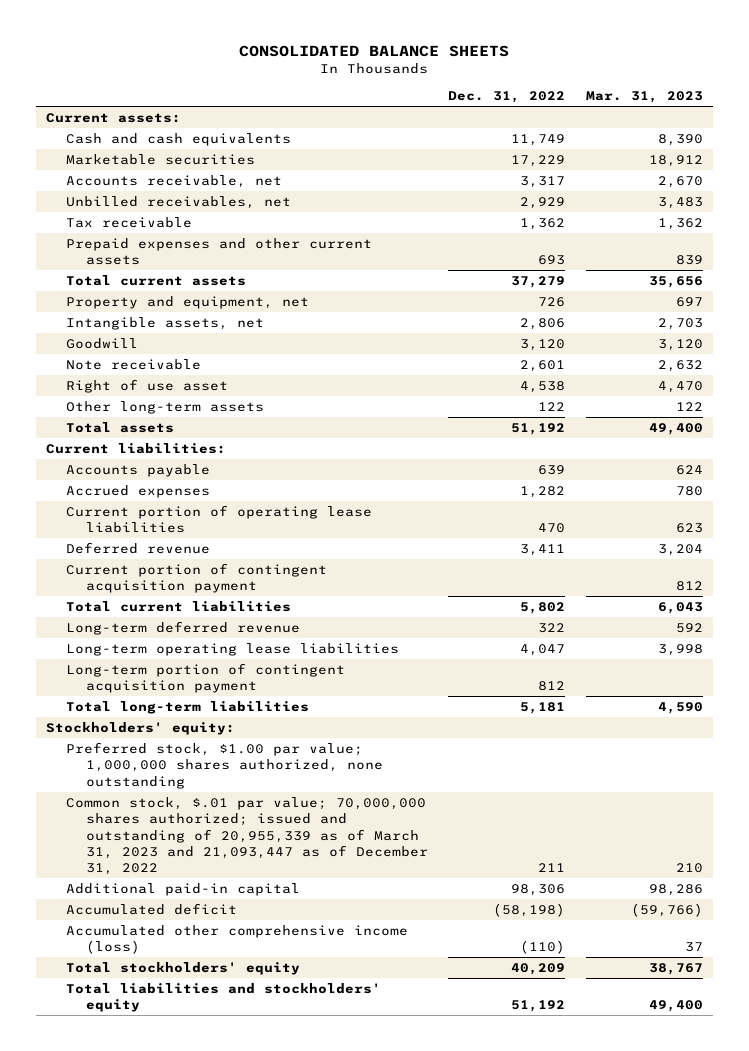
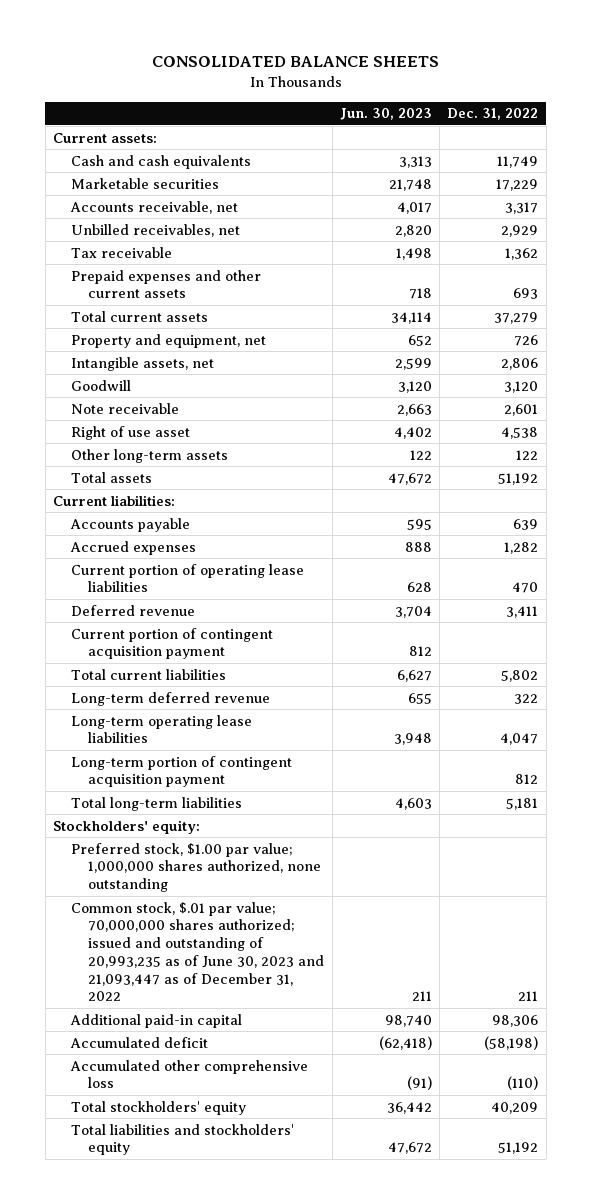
[585,91,703,104] Mar. 31, 2023 -> none
none -> [339,108,432,121] Jun. 30, 2023
[66,796,429,876] Common stock, $.01 par value; 70,000,000 shares authorized; issued and outstanding of 20,955,339 as of March 31, 2023 and 21,093,447 as of December 31, 2022 -> [70,901,325,1002] Common stock, $.01 par value; 70,000,000 shares authorized; issued and outstanding of 20,993,235 as of June 30, 2023 and 21,093,447 as of December 31, 2022
[66,924,409,955] Accumulated other comprehensive income (loss) -> [69,1059,308,1089] Accumulated other comprehensive loss

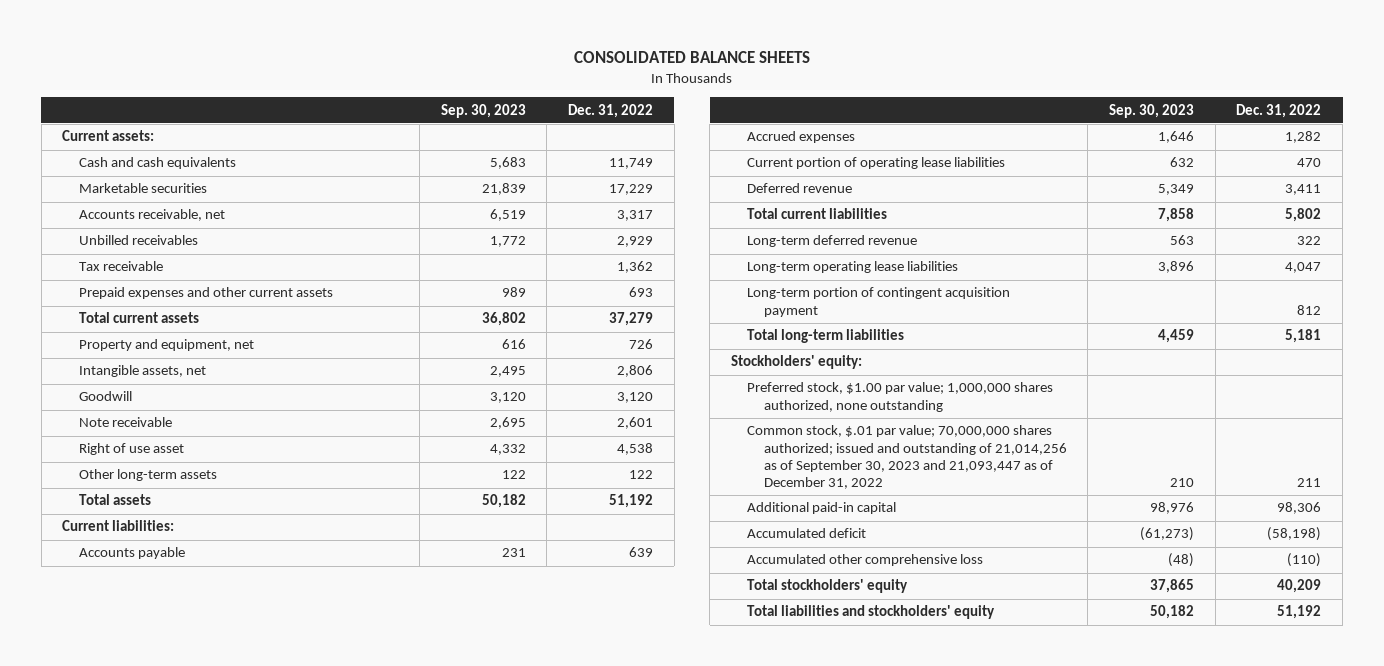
[339,108,432,121] Jun. 30, 2023 -> none
none -> [440,103,526,118] Sep. 30, 2023
[70,223,240,237] Unbilled receivables, net -> [78,235,198,246] Unbilled receivables
[70,627,273,660] Current portion of contingent acquisition payment -> none
[70,901,325,1002] Common stock, $.01 par value; 70,000,000 shares authorized; issued and outstanding of 20,993,235 as of June 30, 2023 and 21,093,447 as of December 31, 2022 -> [747,425,1067,489] Common stock, $.01 par value; 70,000,000 shares authorized; issued and outstanding of 21,014,256 as of September 30, 2023 and 21,093,447 as of December 31, 2022

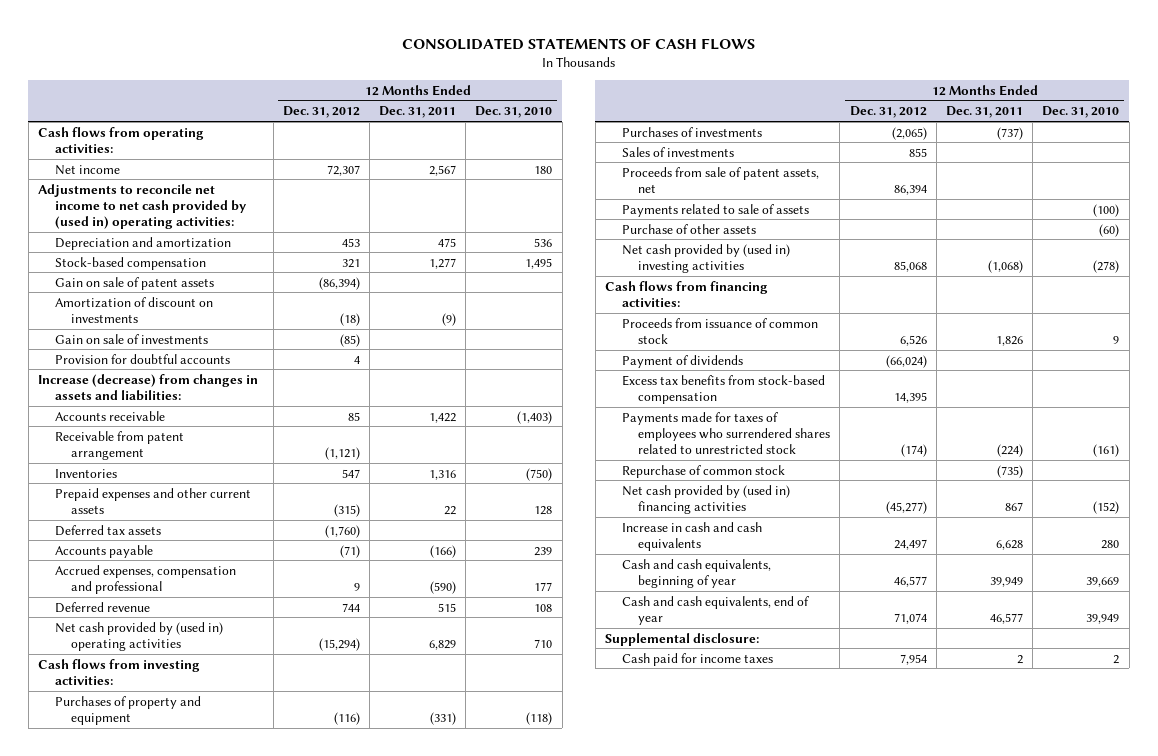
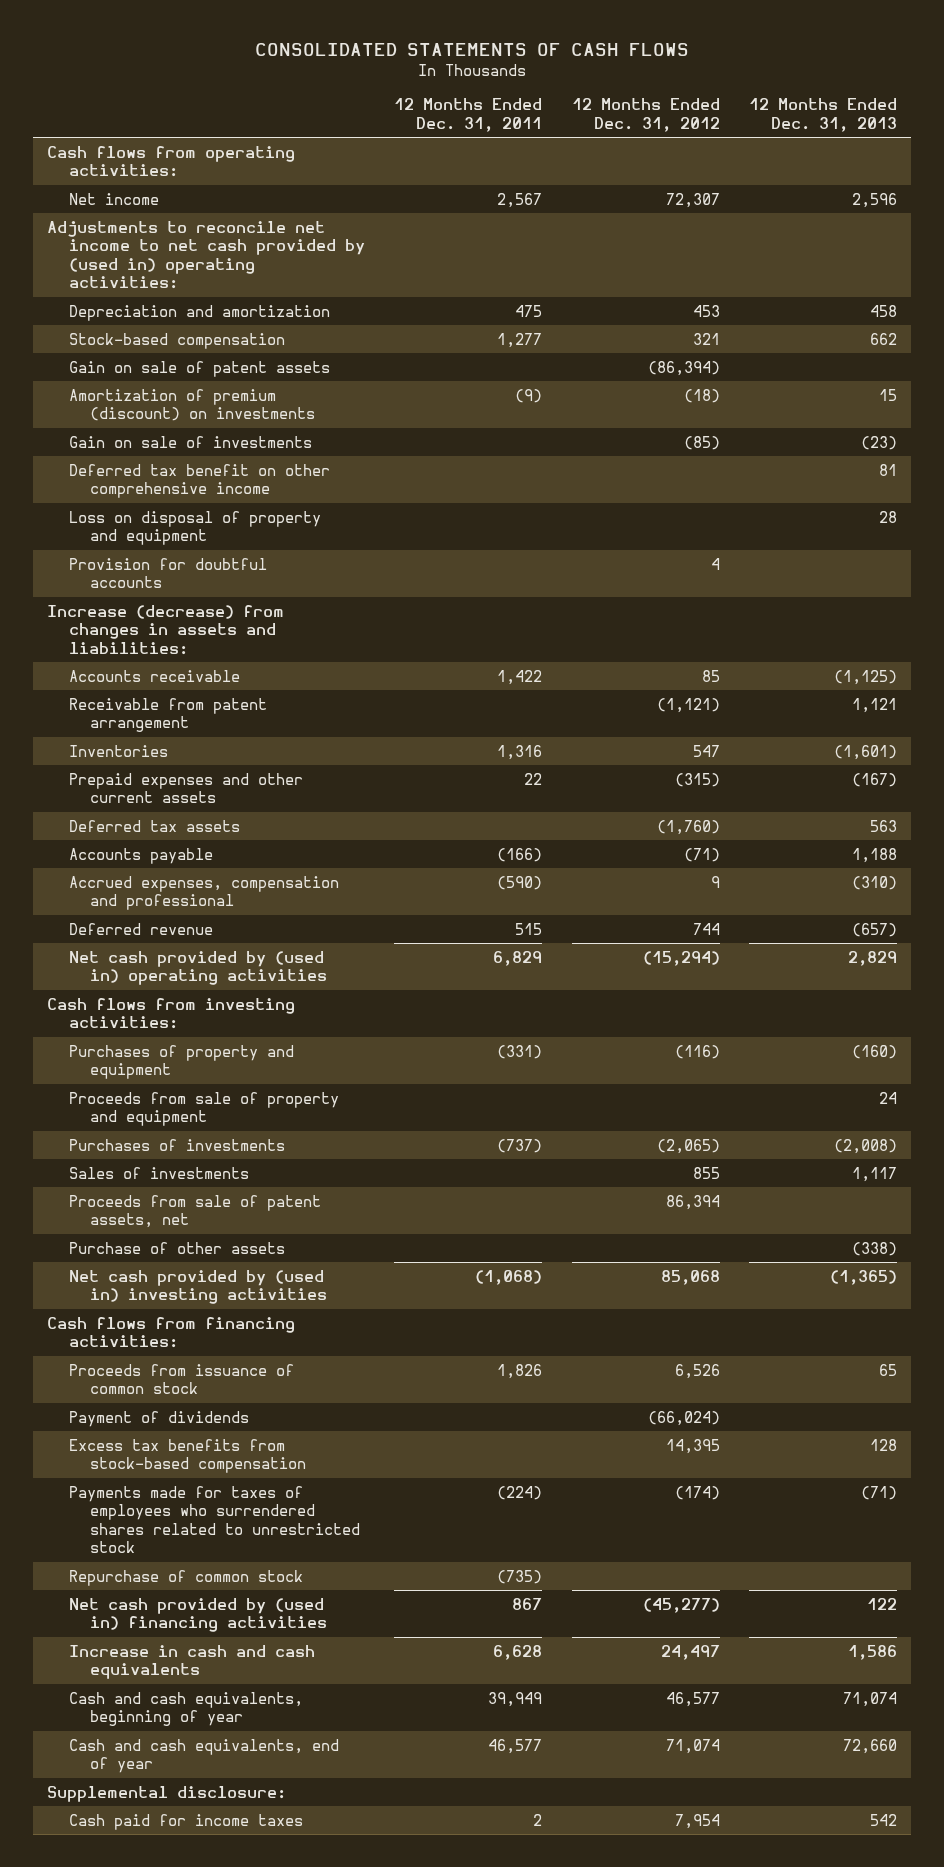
[475,106,553,119] Dec. 31, 2010 -> none
none -> [748,98,897,132] 12 Months Ended Dec. 31, 2013
[54,296,213,323] Amortization of discount on investments -> [68,388,316,422] Amortization of premium (discount) on investments
none -> [68,463,330,499] Deferred tax benefit on other comprehensive income
none -> [68,510,321,546] Loss on disposal of property and equipment
none -> [68,1091,339,1127] Proceeds from sale of property and equipment
[621,203,809,217] Payments related to sale of assets -> none

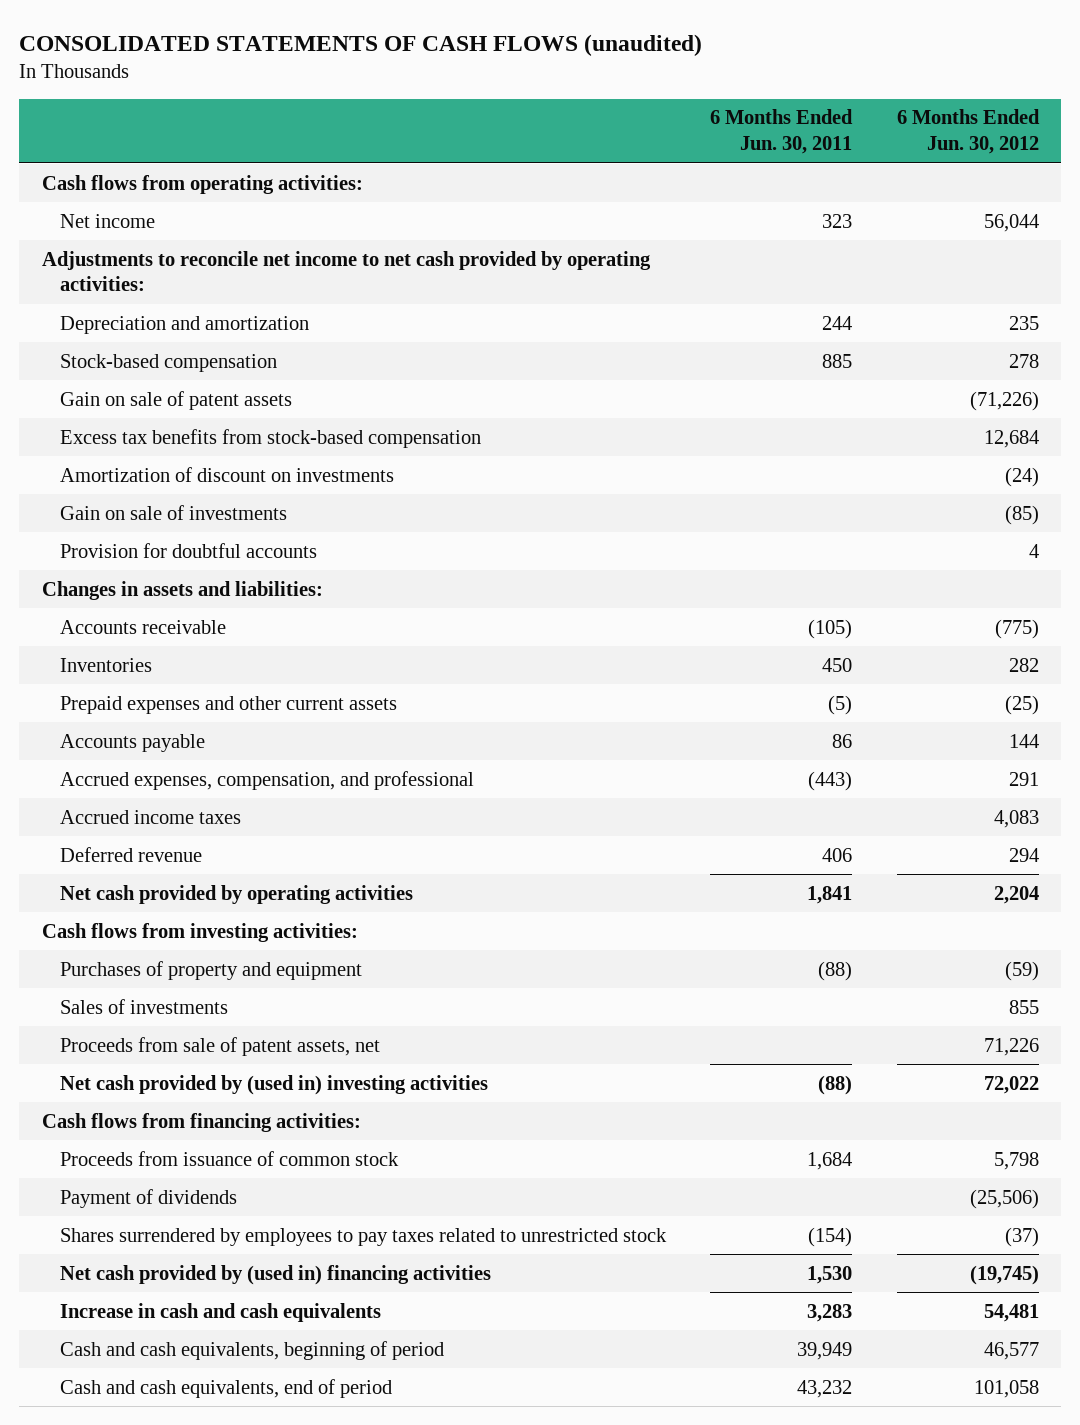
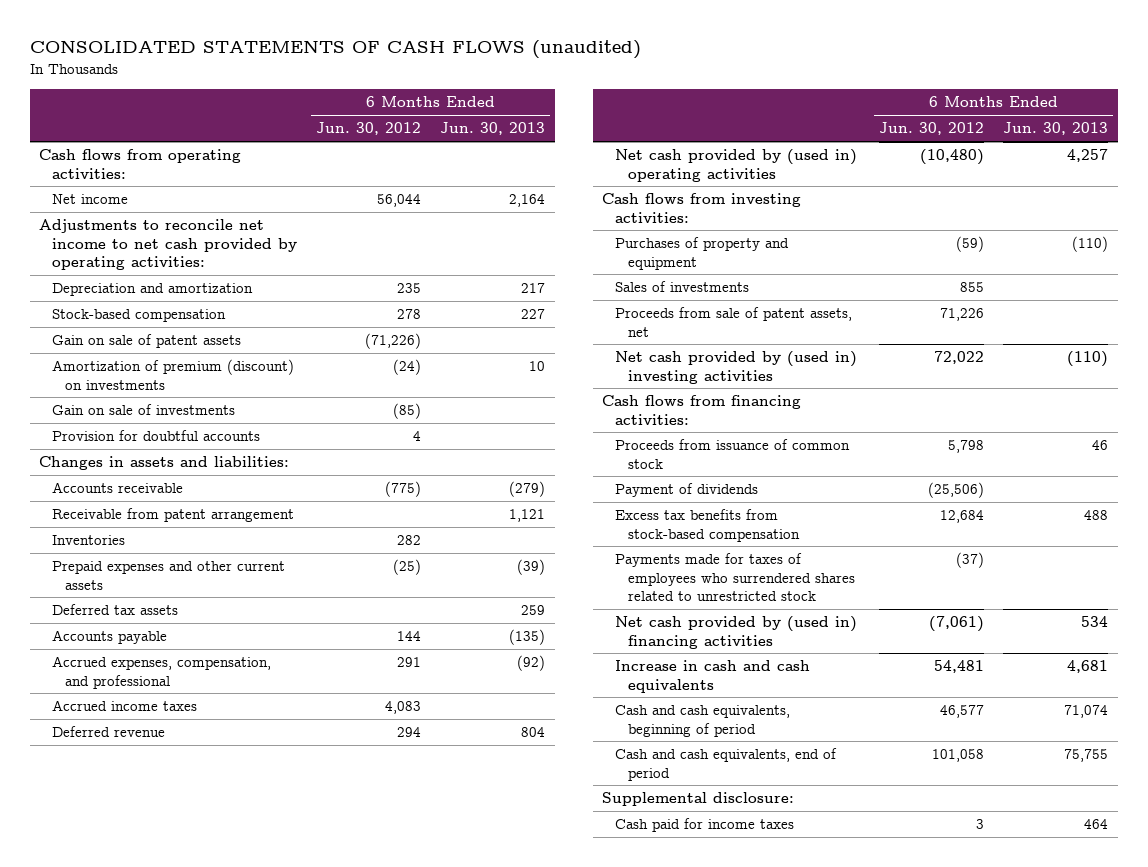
[710,109,854,155] 6 Months Ended Jun. 30, 2011 -> none
none -> [440,122,546,136] Jun. 30, 2013
[60,466,395,482] Amortization of discount on investments -> [51,359,294,390] Amortization of premium (discount) on investments
none -> [51,508,294,523] Receivable from patent arrangement
none -> [51,604,178,616] Deferred tax assets
[60,884,414,904] Net cash provided by operating activities -> [615,149,858,182] Net cash provided by (used in) operating activities
[993,885,1039,904] 2,204 -> [920,149,985,166] (10,480)
[60,428,482,448] Excess tax benefits from stock-based compensation -> [615,509,800,542] Excess tax benefits from stock-based compensation
[60,1227,668,1246] Shares surrendered by employees to pay taxes related to unrestricted stock -> [615,553,855,601] Payments made for taxes of employees who surrendered shares related to unrestricted stock
[969,1264,1039,1285] (19,745) -> [929,616,985,633] (7,061)
none -> [602,792,795,807] Supplemental disclosure:
none -> [615,818,795,833] Cash paid for income taxes

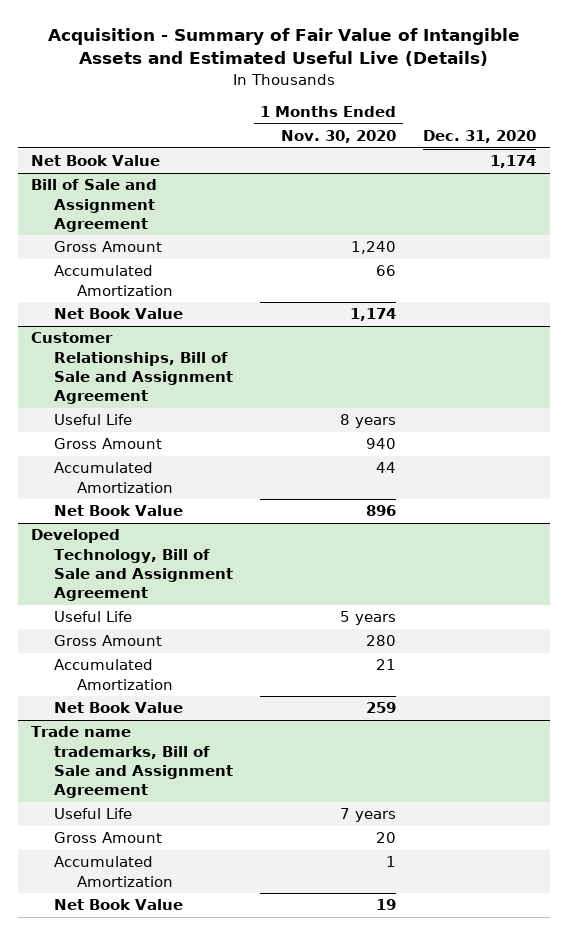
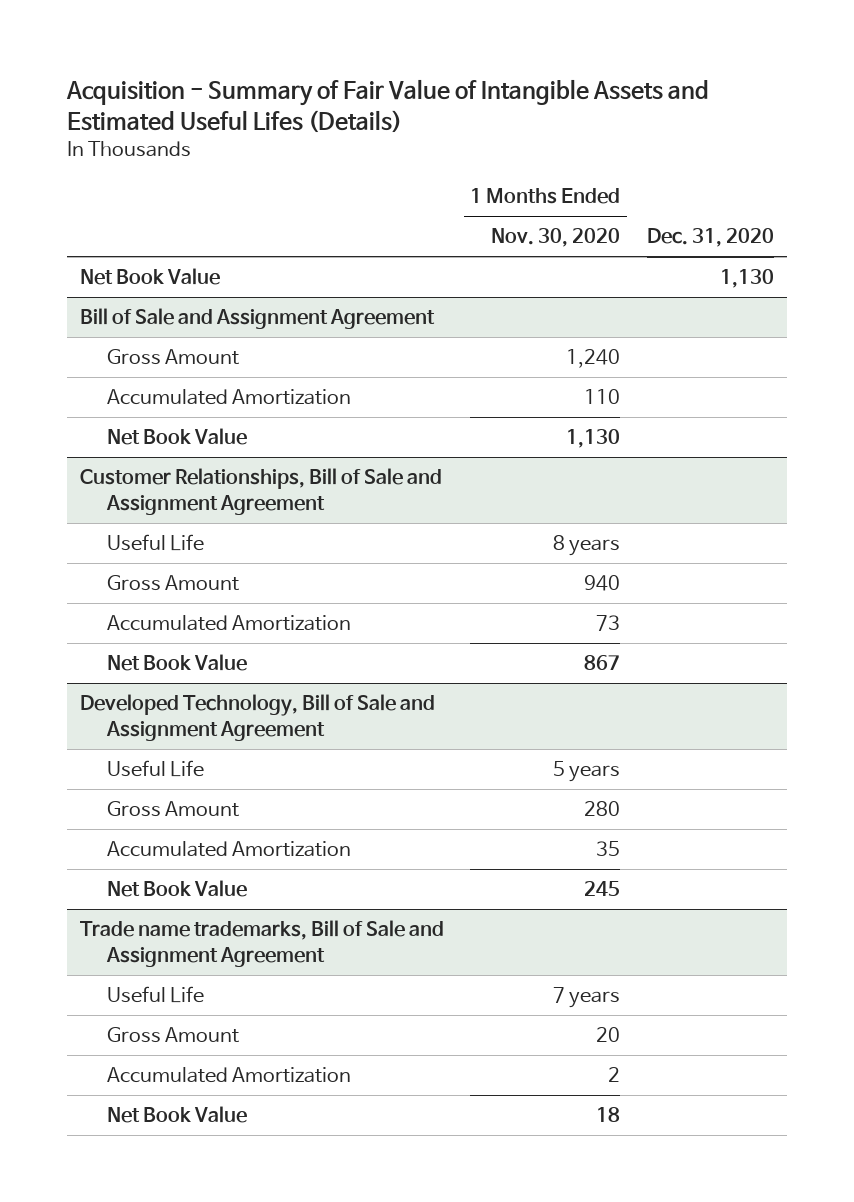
[47,28,520,67] Acquisition - Summary of Fair Value of Intangible Assets and Estimated Useful Live (Details) -> [65,78,709,133] Acquisition - Summary of Fair Value of Intangible Assets and Estimated Useful Lifes (Details)
[490,155,537,169] 1,174 -> [719,269,774,289] 1,130
[376,265,397,277] 66 -> [584,389,621,405] 110
[350,308,397,322] 1,174 -> [566,429,621,449] 1,130
[376,462,397,474] 44 -> [596,615,621,632] 73
[366,505,397,517] 896 -> [584,655,621,671] 867
[376,659,397,671] 21 -> [596,841,621,857] 35
[366,702,397,714] 259 -> [584,881,621,897] 245
[386,856,397,868] 1 -> [608,1067,621,1083] 2
[376,899,397,911] 19 -> [596,1107,621,1123] 18

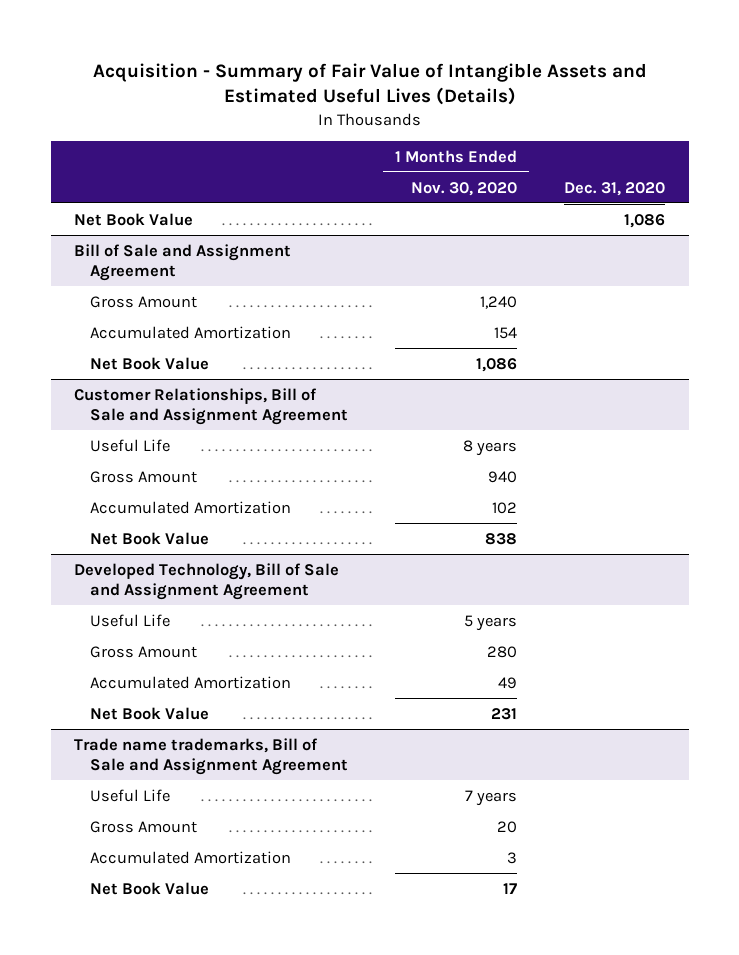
[65,78,709,133] Acquisition - Summary of Fair Value of Intangible Assets and Estimated Useful Lifes (Details) -> [92,62,647,106] Acquisition - Summary of Fair Value of Intangible Assets and Estimated Useful Lives (Details)
[719,269,774,289] 1,130 -> [624,213,666,228] 1,086
[584,389,621,405] 110 -> [494,326,518,339] 154
[566,429,621,449] 1,130 -> [476,357,518,372] 1,086
[596,615,621,632] 73 -> [492,501,518,514] 102
[584,655,621,671] 867 -> [485,532,518,545] 838
[596,841,621,857] 35 -> [498,676,518,689] 49
[584,881,621,897] 245 -> [491,707,518,720] 231
[608,1067,621,1083] 2 -> [507,851,518,864] 3
[596,1107,621,1123] 18 -> [503,882,518,894] 17

